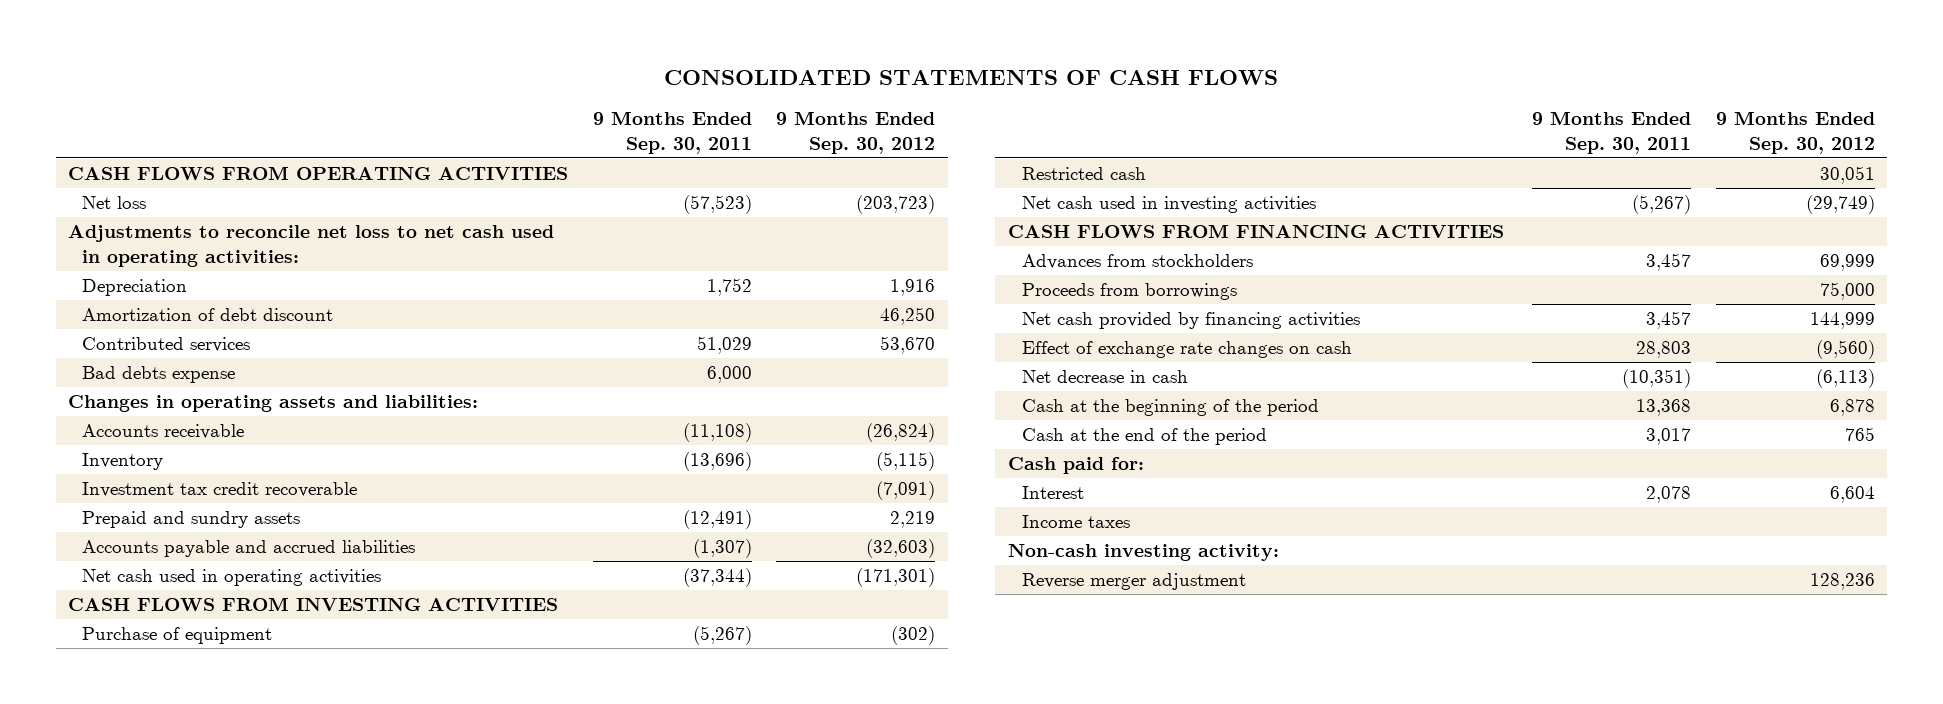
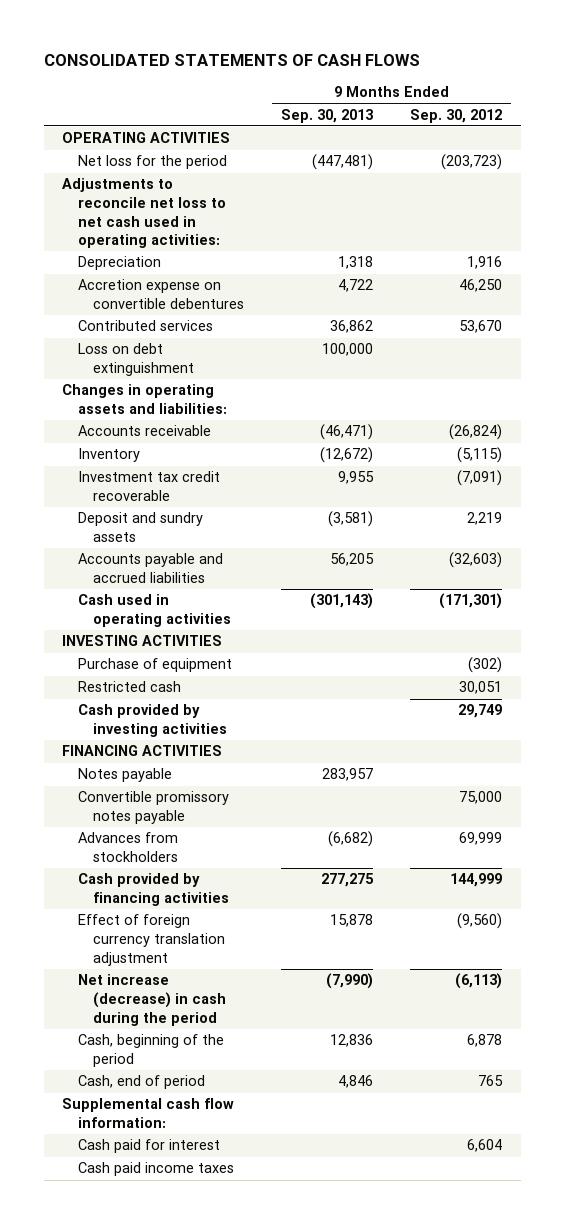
[592,111,752,154] 9 Months Ended Sep. 30, 2011 -> none
none -> [281,108,374,123] Sep. 30, 2013
[67,166,568,181] CASH FLOWS FROM OPERATING ACTIVITIES -> [62,132,231,144] OPERATING ACTIVITIES
[82,196,147,210] Net loss -> [77,155,227,170] Net loss for the period
[82,308,334,322] Amortization of debt discount -> [77,279,245,310] Accretion expense on convertible debentures
[82,366,236,384] Bad debts expense -> none
none -> [77,343,195,377] Loss on debt extinguishment
[82,511,301,529] Prepaid and sundry assets -> [77,512,203,543] Deposit and sundry assets
[82,569,382,587] Net cash used in operating activities -> [77,594,232,628] Cash used in operating activities
[67,597,558,612] CASH FLOWS FROM INVESTING ACTIVITIES -> [62,635,223,647] INVESTING ACTIVITIES
[1022,196,1317,214] Net cash used in investing activities -> [77,704,228,738] Cash provided by investing activities
[1805,195,1875,215] (29,749) -> [458,704,503,719] 29,749
[1007,224,1504,239] CASH FLOWS FROM FINANCING ACTIVITIES -> [62,745,223,757] FINANCING ACTIVITIES
none -> [77,768,172,783] Notes payable
none -> [77,791,229,825] Convertible promissory notes payable
[1022,283,1238,301] Proceeds from borrowings -> none
[1007,457,1144,475] Cash paid for: -> none
[1007,544,1279,562] Non-cash investing activity: -> none
[1022,573,1247,591] Reverse merger adjustment -> none
[1022,312,1361,330] Net cash provided by financing activities -> [77,873,230,907] Cash provided by financing activities
[1022,341,1353,359] Effect of exchange rate changes on cash -> [77,914,226,966] Effect of foreign currency translation adjustment
[1022,370,1189,384] Net decrease in cash -> [77,974,227,1026] Net increase (decrease) in cash during the period
[1022,399,1320,417] Cash at the beginning of the period -> [77,1034,224,1068] Cash, beginning of the period
[1022,428,1268,446] Cash at the end of the period -> [77,1075,205,1090] Cash, end of period
none -> [62,1098,235,1129] Supplemental cash flow information:
[1022,486,1085,500] Interest -> [77,1139,220,1154] Cash paid for interest
[1022,515,1131,529] Income taxes -> [77,1162,234,1177] Cash paid income taxes

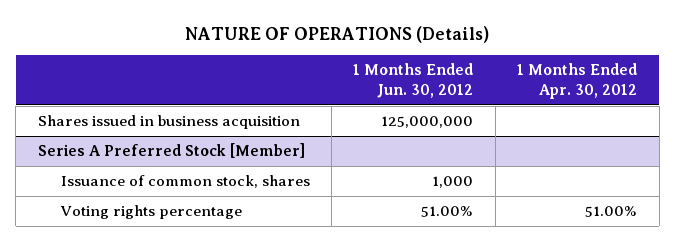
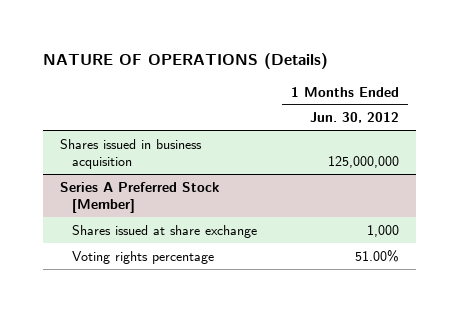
[517,63,638,100] 1 Months Ended Apr. 30, 2012 -> none
[60,175,310,189] Issuance of common stock, shares -> [71,224,257,238] Shares issued at share exchange

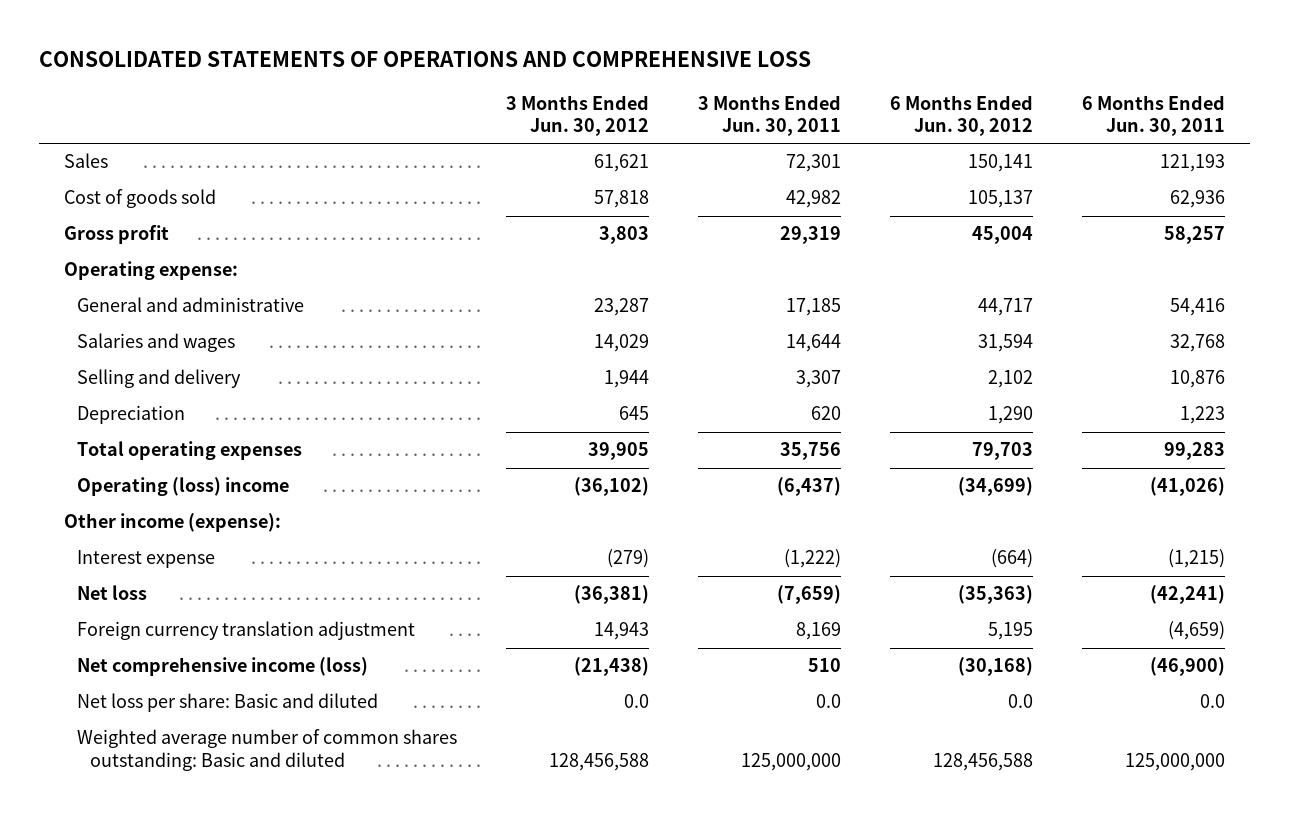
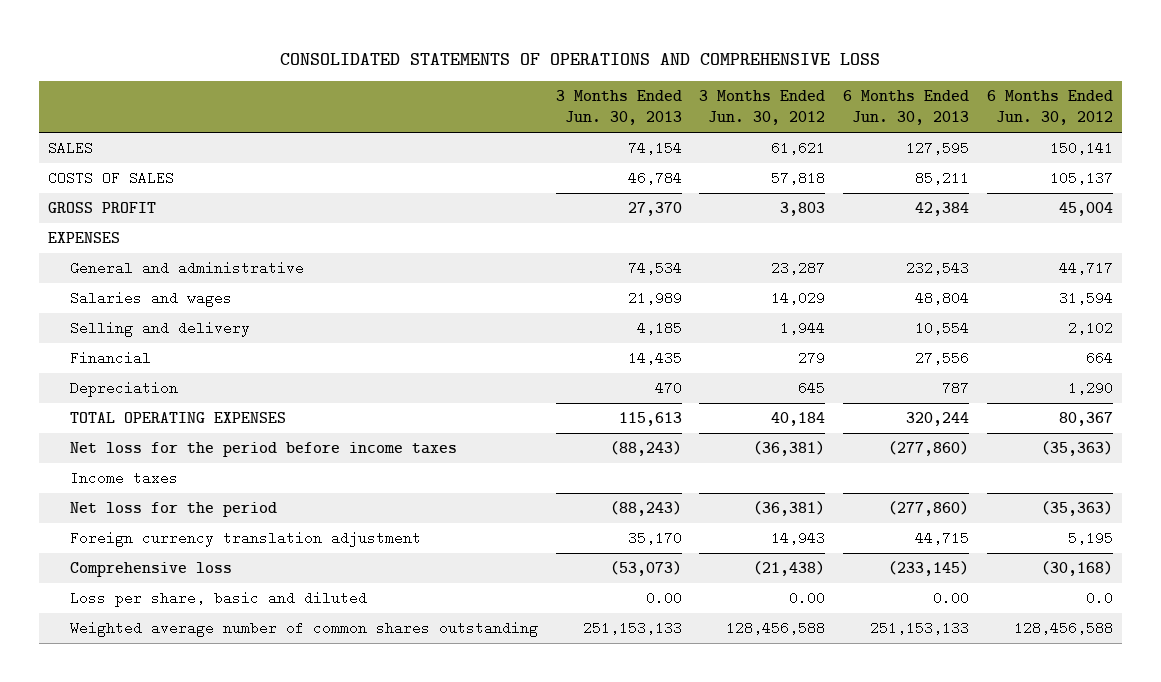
[698,95,842,137] 3 Months Ended Jun. 30, 2011 -> none
[1082,95,1226,137] 6 Months Ended Jun. 30, 2011 -> none
none -> [555,90,682,126] 3 Months Ended Jun. 30, 2013
none -> [843,90,970,126] 6 Months Ended Jun. 30, 2013
[63,153,108,169] Sales -> [47,140,93,155] SALES
[63,189,216,209] Cost of goods sold -> [47,170,174,185] COSTS OF SALES
[63,225,169,245] Gross profit -> [47,201,156,213] GROSS PROFIT
[63,261,238,281] Operating expense: -> [47,231,120,243] EXPENSES
none -> [70,350,152,365] Financial
[63,513,281,533] Other income (expense): -> none
[76,550,215,569] Interest expense -> none
[76,441,302,461] Total operating expenses -> [70,411,287,423] TOTAL OPERATING EXPENSES
[587,442,649,461] 39,905 -> [771,411,826,426] 40,184
[972,442,1034,461] 79,703 -> [1058,411,1113,426] 80,367
[76,477,289,497] Operating (loss) income -> [70,441,458,457] Net loss for the period before income taxes
[573,477,649,497] (36,102) -> [753,440,826,456] (36,381)
[958,477,1034,497] (34,699) -> [1040,440,1113,456] (35,363)
none -> [70,470,179,485] Income taxes
[76,585,147,601] Net loss -> [70,501,278,517] Net loss for the period
[76,657,368,677] Net comprehensive income (loss) -> [70,561,233,577] Comprehensive loss
[76,693,378,713] Net loss per share: Basic and diluted -> [70,590,368,607] Loss per share, basic and diluted
[623,694,649,709] 0.0 -> [789,590,826,605] 0.00
[76,729,457,771] Weighted average number of common shares outstanding: Basic and diluted -> [70,620,539,637] Weighted average number of common shares outstanding

